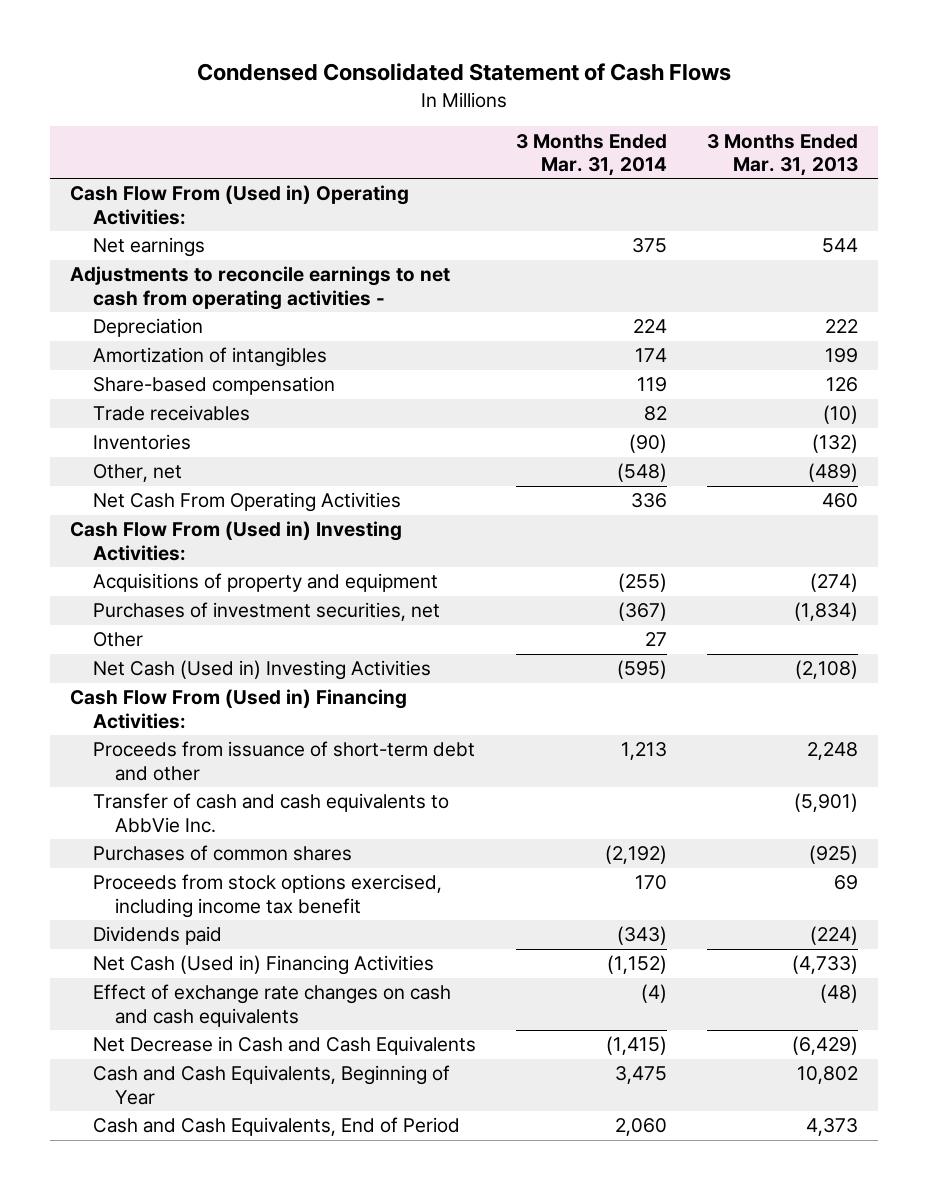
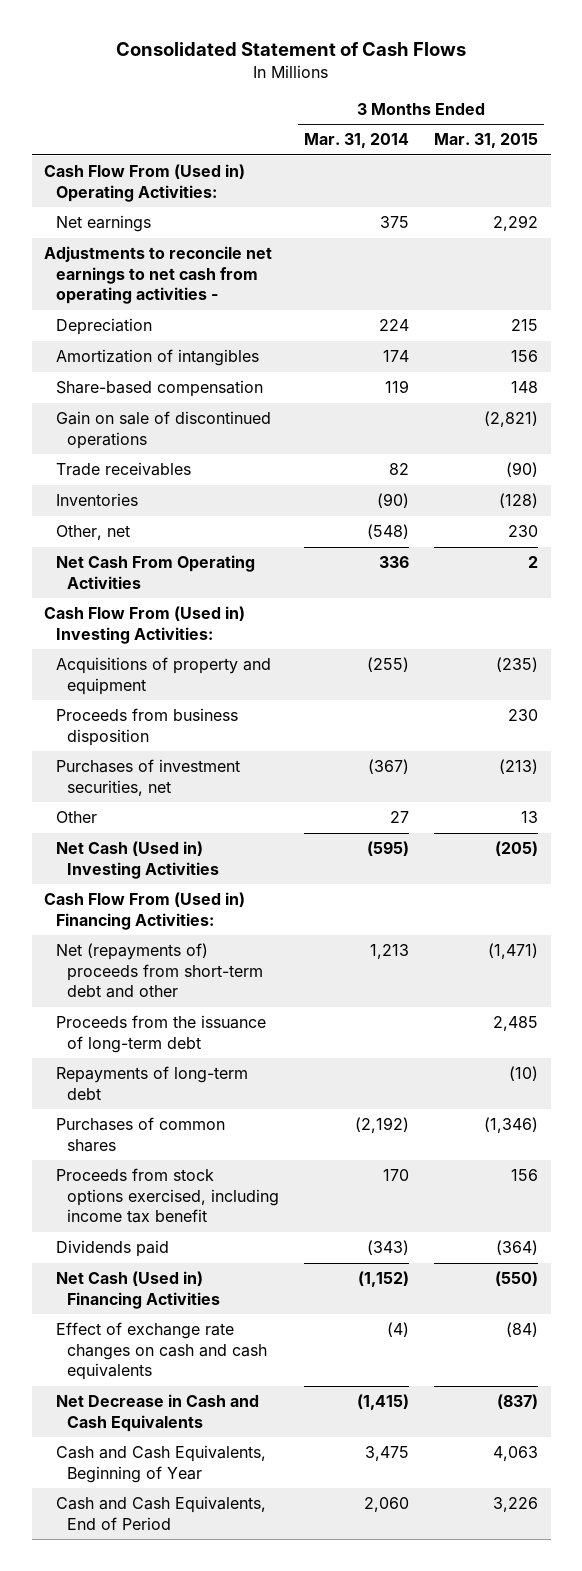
[197,63,732,82] Condensed Consolidated Statement of Cash Flows -> [116,42,467,57] Consolidated Statement of Cash Flows
[707,133,859,176] 3 Months Ended Mar. 31, 2013 -> none
none -> [434,133,539,149] Mar. 31, 2015
[69,266,450,310] Adjustments to reconcile earnings to net cash from operating activities - -> [44,246,273,305] Adjustments to reconcile net earnings to net cash from operating activities -
none -> [55,411,271,449] Gain on sale of discontinued operations
none -> [55,708,238,746] Proceeds from business disposition
[92,793,449,833] Transfer of cash and cash equivalents to AbbVie Inc. -> none
[92,741,475,781] Proceeds from issuance of short-term debt and other -> [55,943,263,999] Net (repayments of) proceeds from short-term debt and other
none -> [55,1015,266,1053] Proceeds from the issuance of long-term debt
none -> [55,1066,248,1100] Repayments of long-term debt

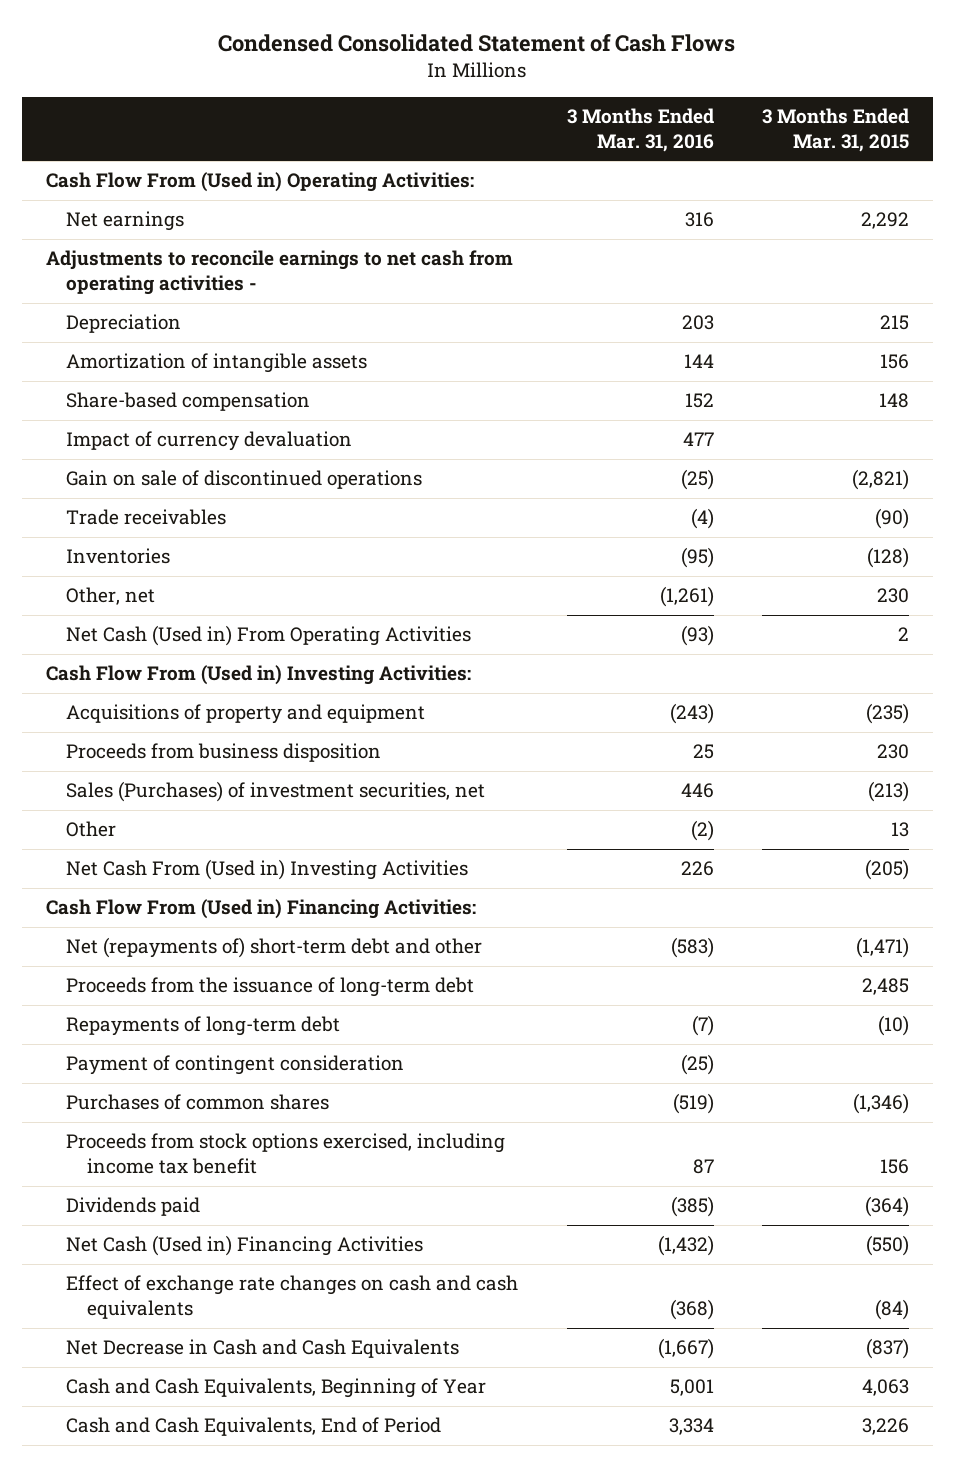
[116,42,467,57] Consolidated Statement of Cash Flows -> [218,34,736,53] Condensed Consolidated Statement of Cash Flows
[304,133,410,149] Mar. 31, 2014 -> none
none -> [566,108,714,152] 3 Months Ended Mar. 31, 2016
[44,246,273,305] Adjustments to reconcile net earnings to net cash from operating activities - -> [45,250,513,296] Adjustments to reconcile earnings to net cash from operating activities -
[55,349,259,367] Amortization of intangibles -> [66,353,368,374] Amortization of intangible assets
none -> [66,431,353,452] Impact of currency devaluation
[55,555,255,589] Net Cash From Operating Activities -> [66,625,472,647] Net Cash (Used in) From Operating Activities
[55,759,240,796] Purchases of investment securities, net -> [66,781,486,803] Sales (Purchases) of investment securities, net
[55,841,219,879] Net Cash (Used in) Investing Activities -> [66,859,469,881] Net Cash From (Used in) Investing Activities
[55,943,263,999] Net (repayments of) proceeds from short-term debt and other -> [66,937,483,959] Net (repayments of) short-term debt and other
none -> [66,1055,405,1076] Payment of contingent consideration

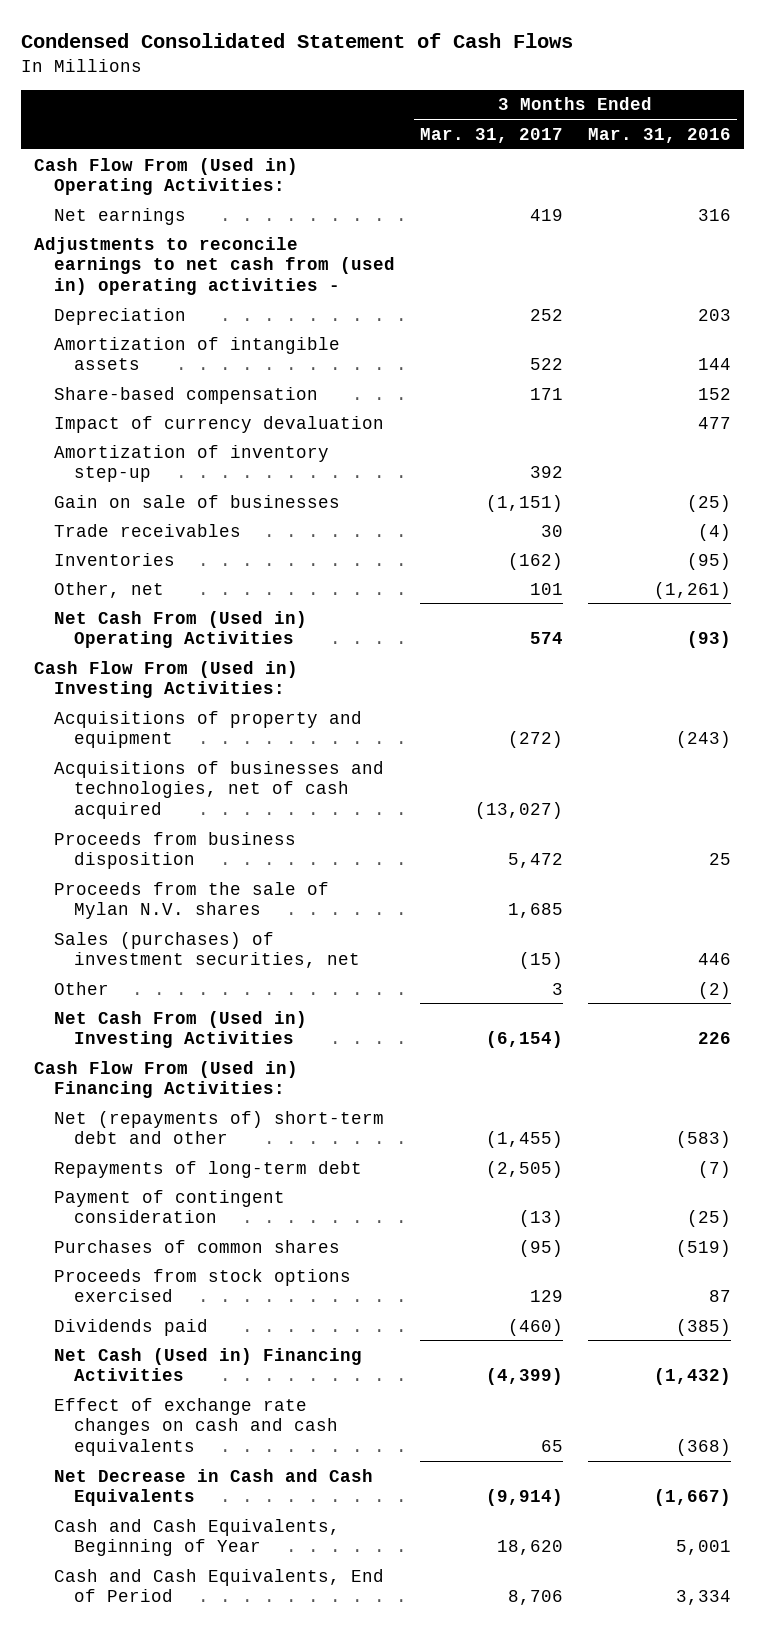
[761,108,909,152] 3 Months Ended Mar. 31, 2015 -> none
none -> [419,127,563,143] Mar. 31, 2017
[45,250,513,296] Adjustments to reconcile earnings to net cash from operating activities - -> [33,236,395,296] Adjustments to reconcile earnings to net cash from (used in) operating activities -
none -> [53,444,329,483] Amortization of inventory step-up
[66,470,423,490] Gain on sale of discontinued operations -> [53,494,340,508] Gain on sale of businesses
[66,625,472,647] Net Cash (Used in) From Operating Activities -> [53,610,307,649] Net Cash From (Used in) Operating Activities
none -> [53,760,384,820] Acquisitions of businesses and technologies, net of cash acquired
none -> [53,881,329,920] Proceeds from the sale of Mylan N.V. shares
[66,781,486,803] Sales (Purchases) of investment securities, net -> [53,931,360,969] Sales (purchases) of investment securities, net
[66,977,475,998] Proceeds from the issuance of long-term debt -> none
[66,1133,506,1175] Proceeds from stock options exercised, including income tax benefit -> [53,1268,351,1303] Proceeds from stock options exercised

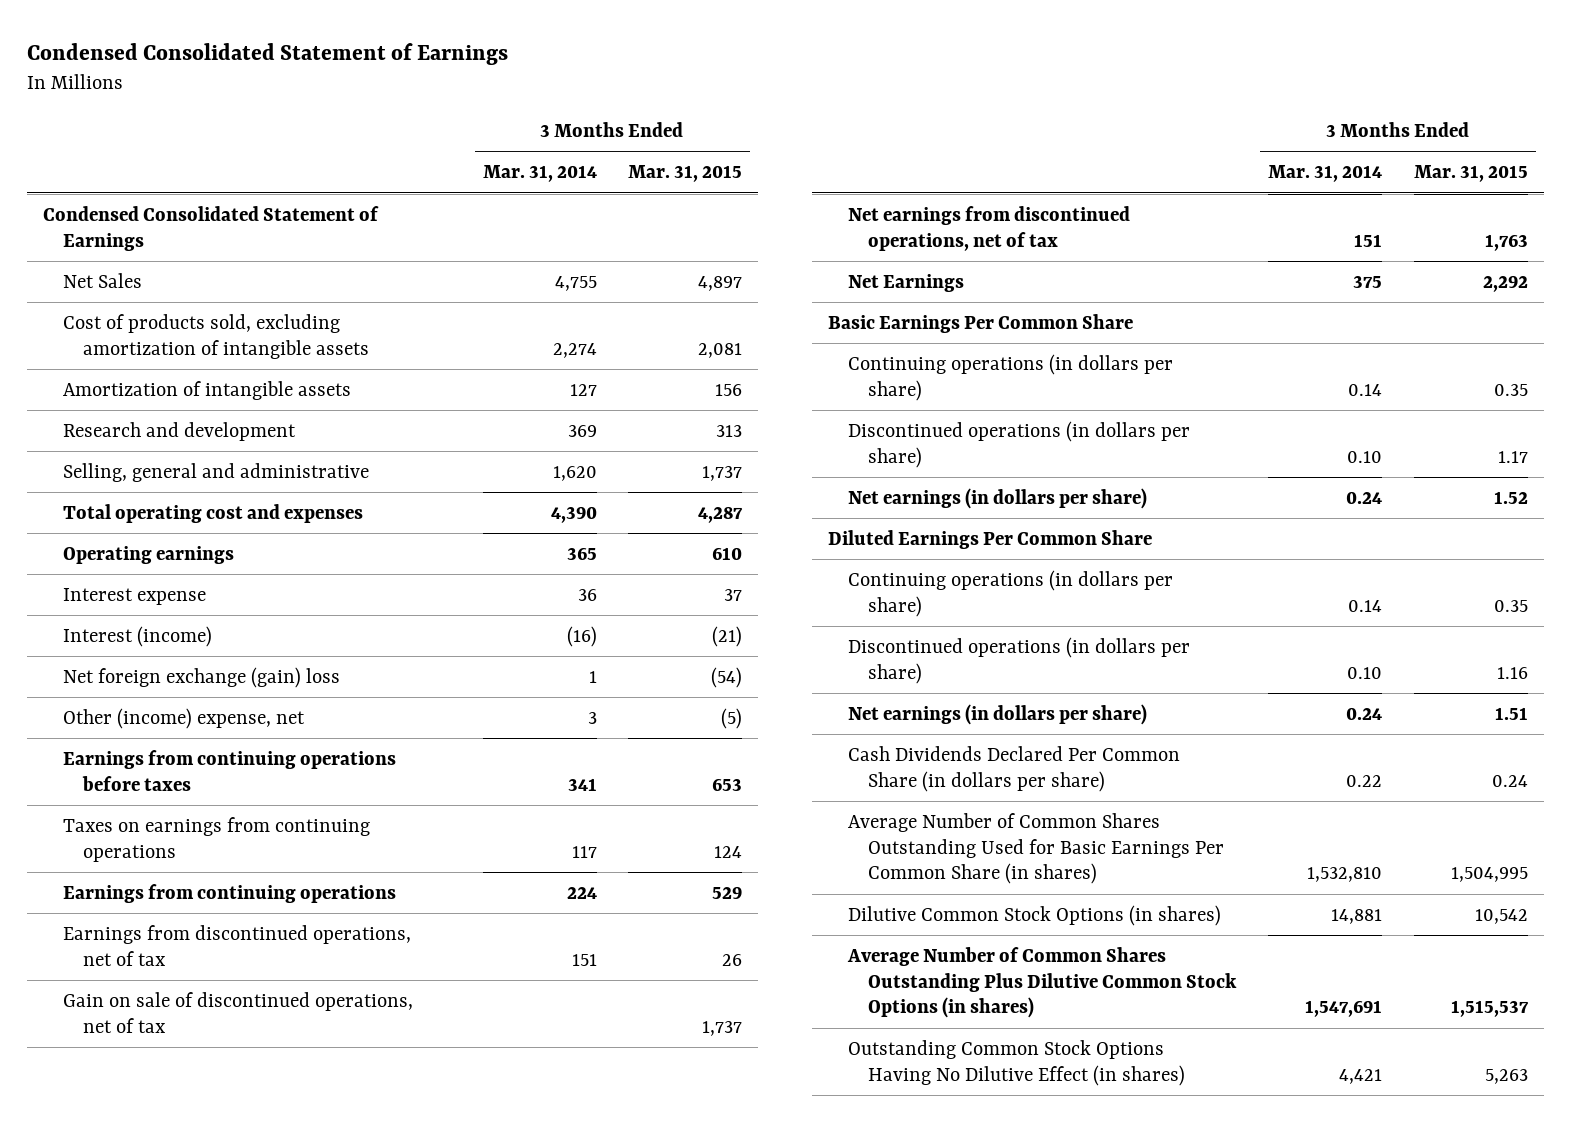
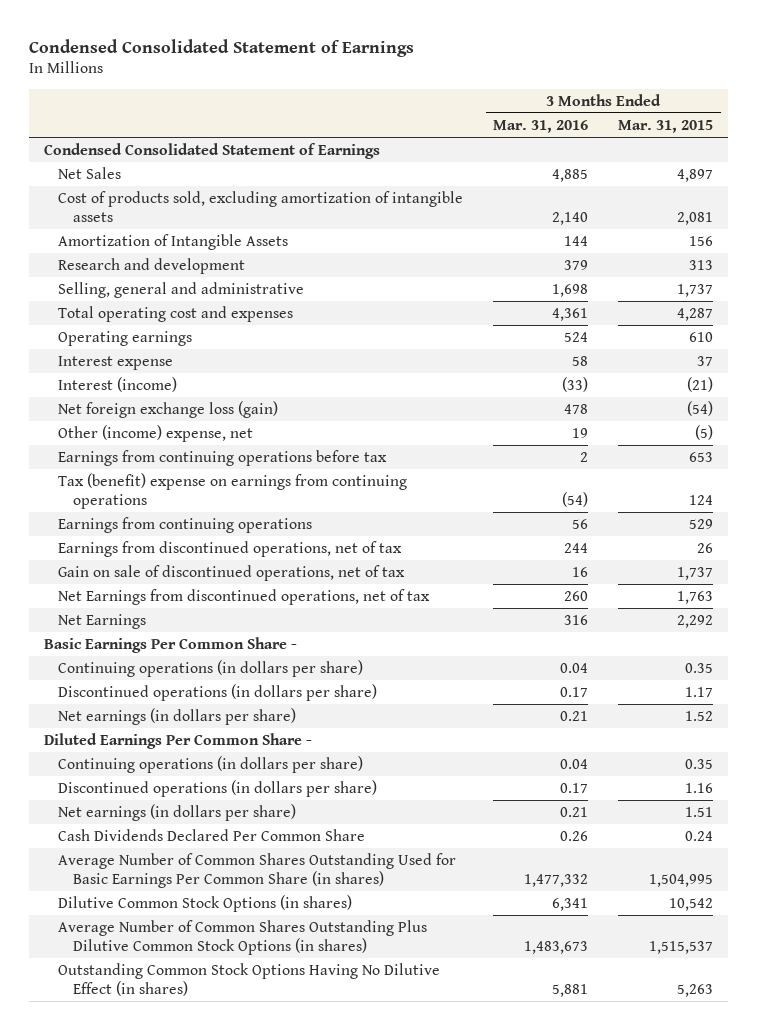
[482,165,597,183] Mar. 31, 2014 -> none
none -> [493,119,589,133] Mar. 31, 2016
[62,380,351,400] Amortization of intangible assets -> [58,233,289,250] Amortization of Intangible Assets
[62,666,340,688] Net foreign exchange (gain) loss -> [58,400,279,418] Net foreign exchange loss (gain)
[62,749,396,791] Earnings from continuing operations before taxes -> [58,449,388,466] Earnings from continuing operations before tax
[62,816,370,862] Taxes on earnings from continuing operations -> [58,472,408,510] Tax (benefit) expense on earnings from continuing operations
[848,205,1131,251] Net earnings from discontinued operations, net of tax -> [58,588,431,605] Net Earnings from discontinued operations, net of tax
[828,313,1134,333] Basic Earnings Per Common Share -> [43,636,297,653] Basic Earnings Per Common Share -
[828,529,1153,549] Diluted Earnings Per Common Share -> [43,732,312,749] Diluted Earnings Per Common Share -
[848,745,1181,792] Cash Dividends Declared Per Common Share (in dollars per share) -> [58,828,366,841] Cash Dividends Declared Per Common Share

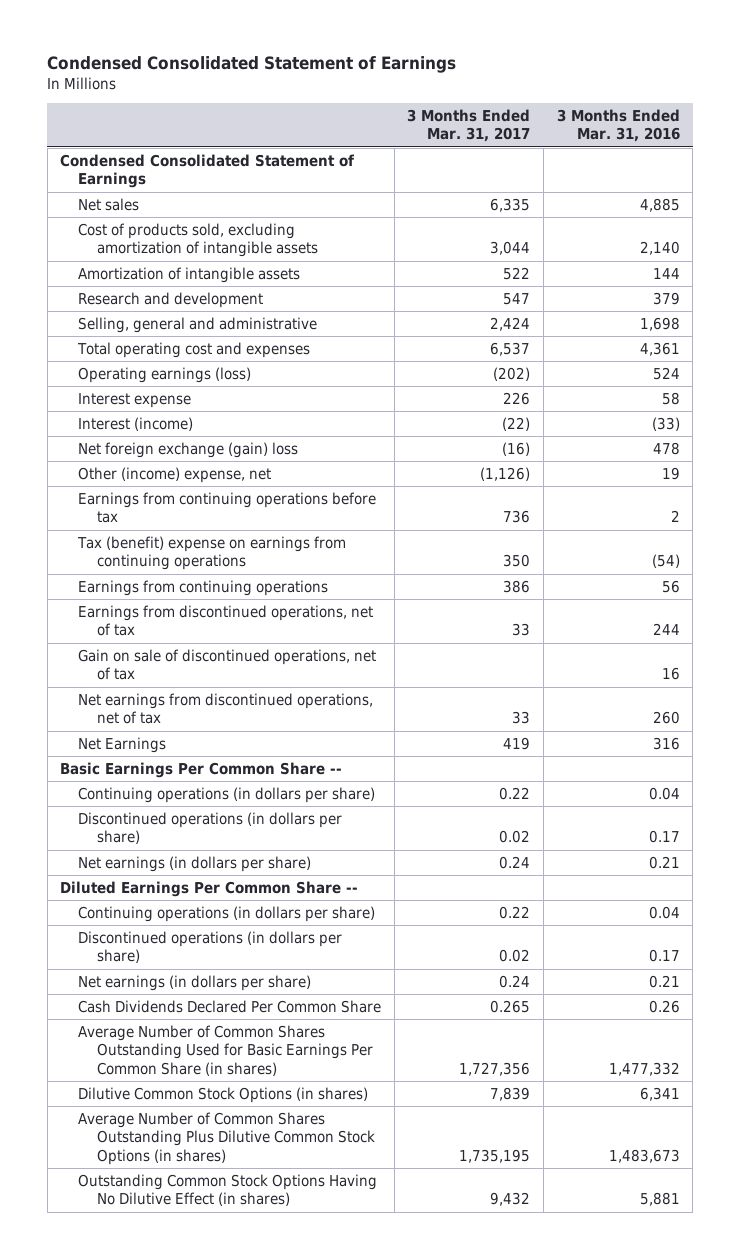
[618,119,714,133] Mar. 31, 2015 -> none
none -> [407,108,531,143] 3 Months Ended Mar. 31, 2017
[58,166,122,179] Net Sales -> [78,197,140,211] Net sales
[58,233,289,250] Amortization of Intangible Assets -> [78,266,301,283] Amortization of intangible assets
[58,330,193,346] Operating earnings -> [78,366,252,383] Operating earnings (loss)
[58,400,279,418] Net foreign exchange loss (gain) -> [78,441,299,458] Net foreign exchange (gain) loss
[58,588,431,605] Net Earnings from discontinued operations, net of tax -> [78,692,374,725] Net earnings from discontinued operations, net of tax
[43,636,297,653] Basic Earnings Per Common Share - -> [60,761,343,778] Basic Earnings Per Common Share --
[43,732,312,749] Diluted Earnings Per Common Share - -> [60,880,359,897] Diluted Earnings Per Common Share --

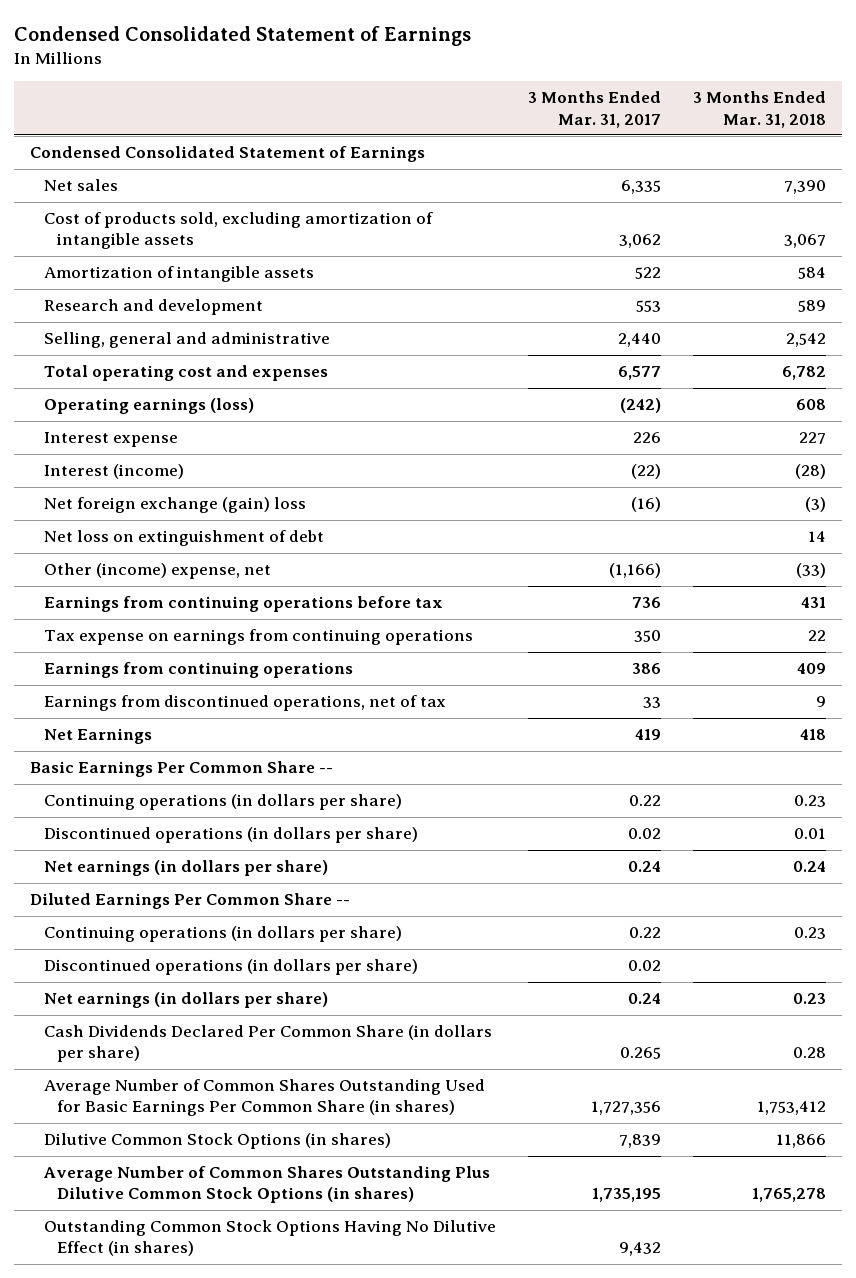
[556,108,680,143] 3 Months Ended Mar. 31, 2016 -> none
none -> [693,91,827,128] 3 Months Ended Mar. 31, 2018
[490,241,531,256] 3,044 -> [618,234,661,249] 3,062
[503,292,531,305] 547 -> [635,300,661,313] 553
[490,316,531,331] 2,424 -> [617,333,661,348] 2,440
[490,341,531,356] 6,537 -> [617,366,661,381] 6,577
[493,366,531,381] (202) -> [619,398,661,414] (242)
none -> [43,530,324,547] Net loss on extinguishment of debt
[480,466,531,481] (1,126) -> [608,563,661,579] (1,166)
[77,535,347,571] Tax (benefit) expense on earnings from continuing operations -> [43,629,473,646] Tax expense on earnings from continuing operations
[78,648,377,681] Gain on sale of discontinued operations, net of tax -> none
[78,692,374,725] Net earnings from discontinued operations, net of tax -> none
[78,999,382,1013] Cash Dividends Declared Per Common Share -> [43,1025,492,1063] Cash Dividends Declared Per Common Share (in dollars per share)

